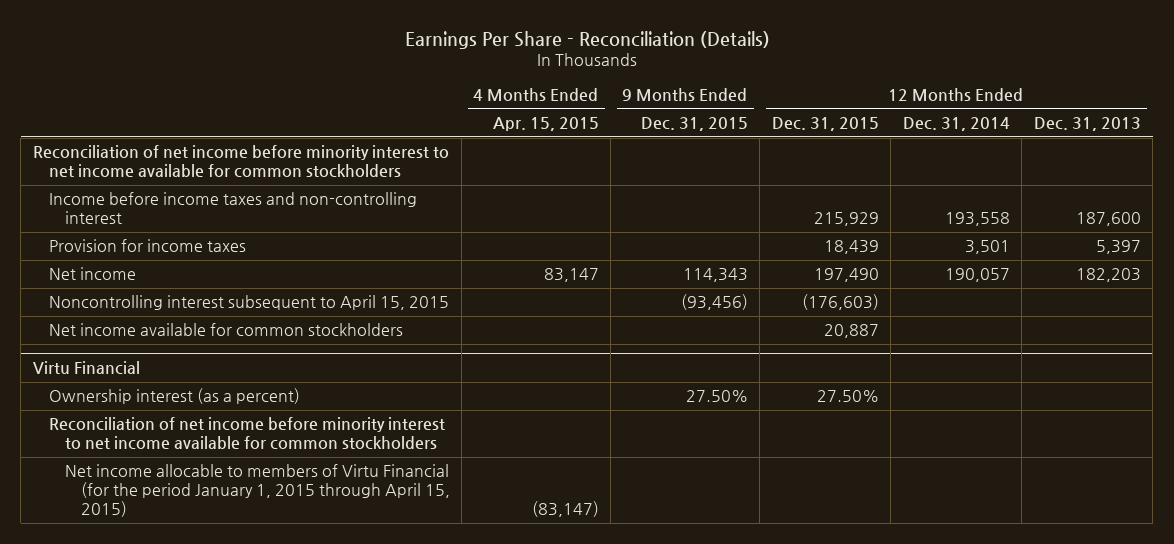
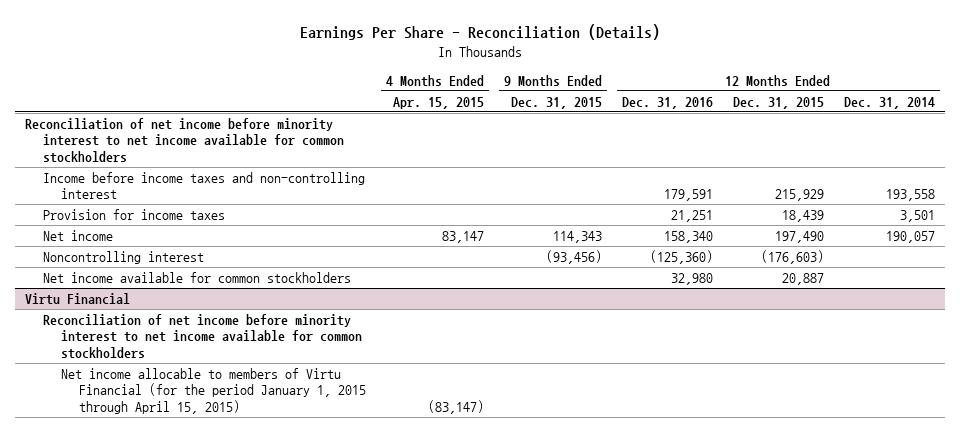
[1033,117,1141,132] Dec. 31, 2013 -> none
none -> [621,96,713,109] Dec. 31, 2016
[48,295,449,311] Noncontrolling interest subsequent to April 15, 2015 -> [42,250,204,264] Noncontrolling interest
[48,388,300,405] Ownership interest (as a percent) -> none

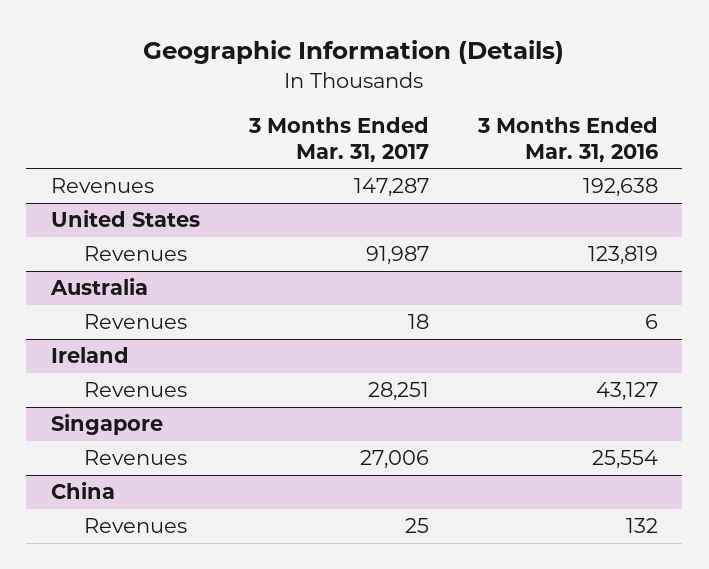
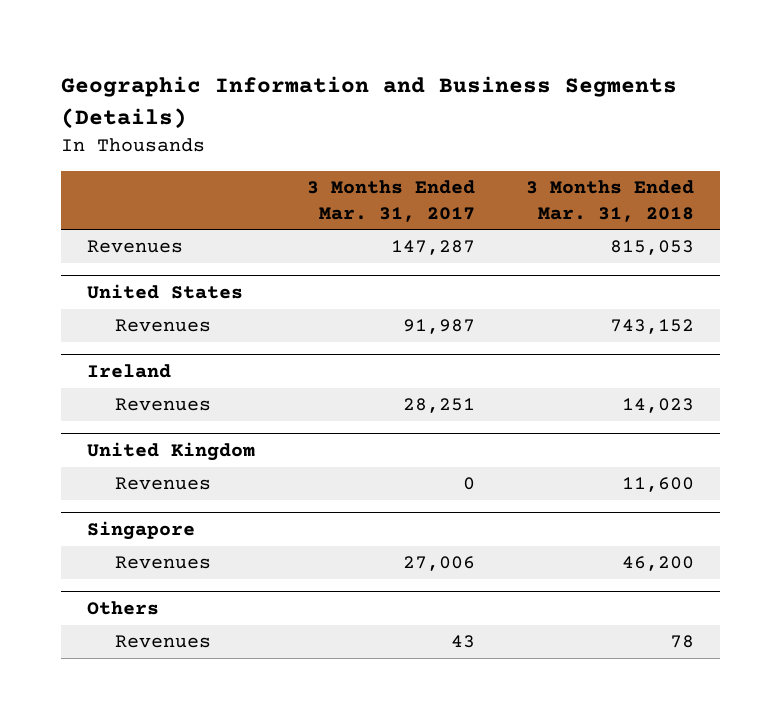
[143,40,565,65] Geographic Information (Details) -> [61,76,678,129] Geographic Information and Business Segments (Details)
[476,117,658,163] 3 Months Ended Mar. 31, 2016 -> none
none -> [526,179,695,222] 3 Months Ended Mar. 31, 2018
[49,278,148,296] Australia -> none
[84,314,188,330] Revenues -> none
none -> [87,442,256,462] United Kingdom
none -> [115,477,212,491] Revenues
[50,482,115,500] China -> none
none -> [87,601,160,616] Others
[404,518,429,534] 25 -> [450,635,475,649] 43

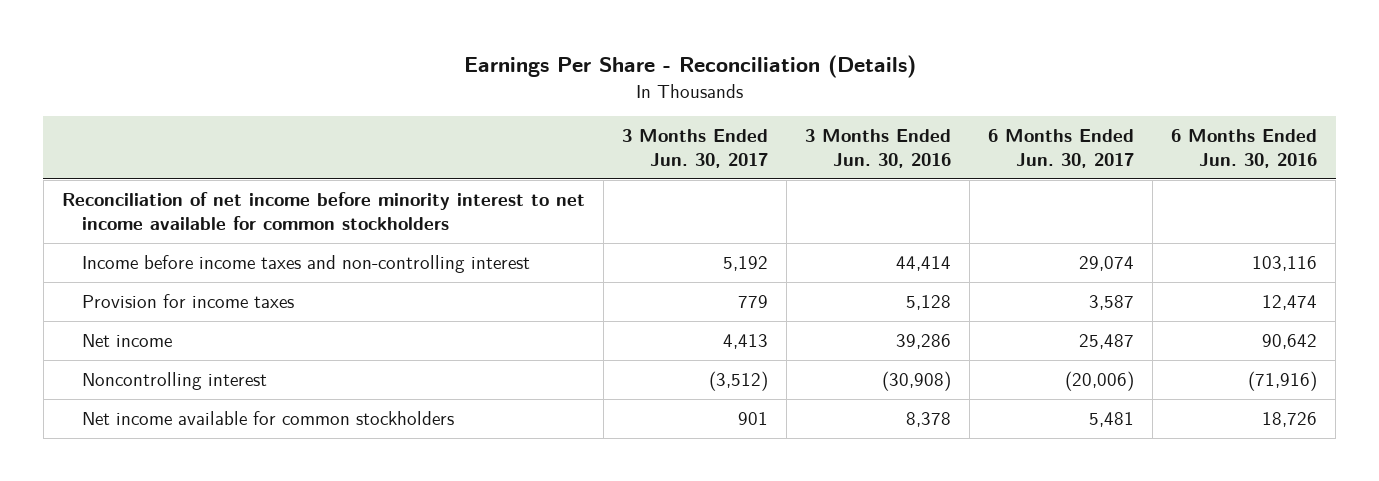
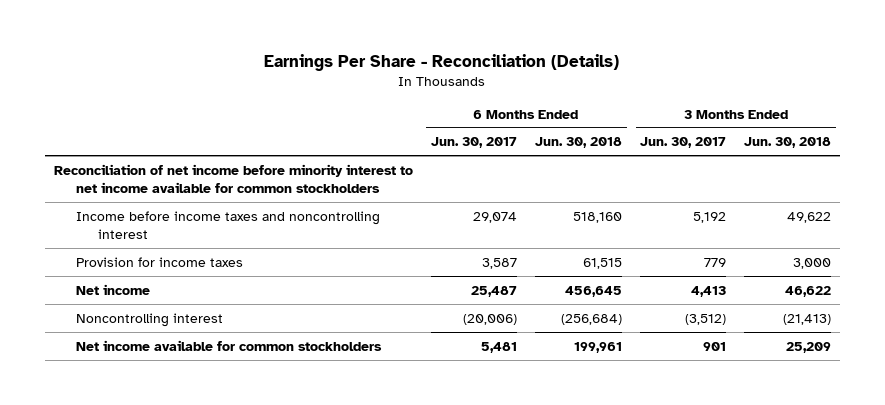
[805,129,952,169] 3 Months Ended Jun. 30, 2016 -> none
[1171,129,1318,169] 6 Months Ended Jun. 30, 2016 -> none
none -> [534,137,622,149] Jun. 30, 2018
none -> [744,137,832,149] Jun. 30, 2018
[81,254,530,273] Income before income taxes and non-controlling interest -> [75,210,380,239] Income before income taxes and noncontrolling interest

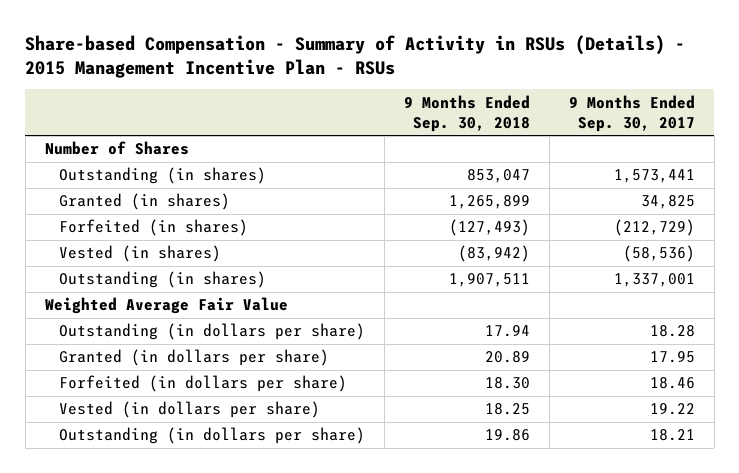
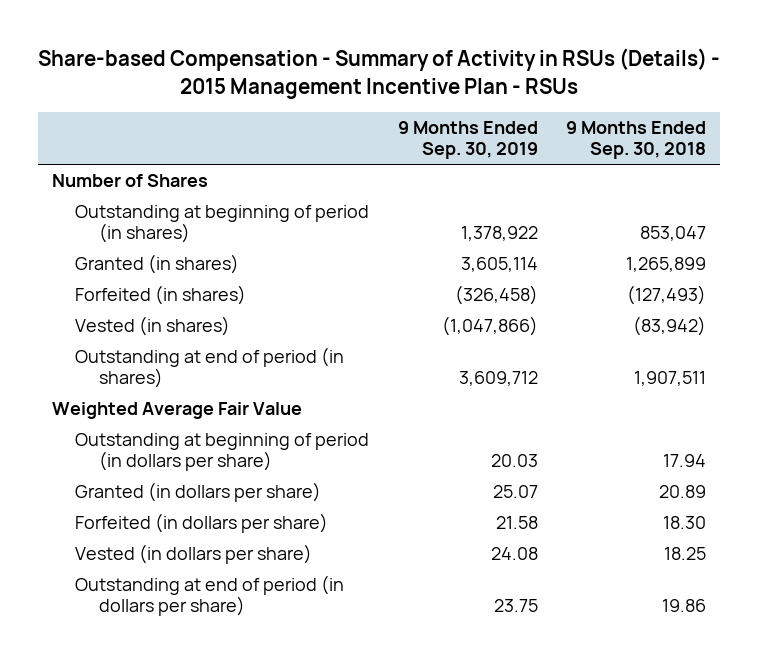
[568,94,695,132] 9 Months Ended Sep. 30, 2017 -> none
none -> [397,120,538,160] 9 Months Ended Sep. 30, 2019
[59,167,267,185] Outstanding (in shares) -> [75,205,370,244] Outstanding at beginning of period (in shares)
[59,271,267,289] Outstanding (in shares) -> [75,347,345,389] Outstanding at end of period (in shares)
[59,323,366,341] Outstanding (in dollars per share) -> [75,433,370,472] Outstanding at beginning of period (in dollars per share)
[59,427,366,445] Outstanding (in dollars per share) -> [75,575,345,617] Outstanding at end of period (in dollars per share)

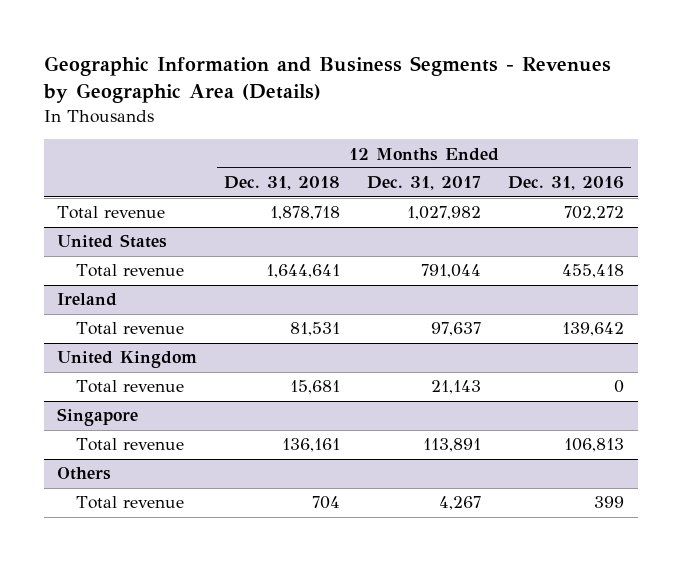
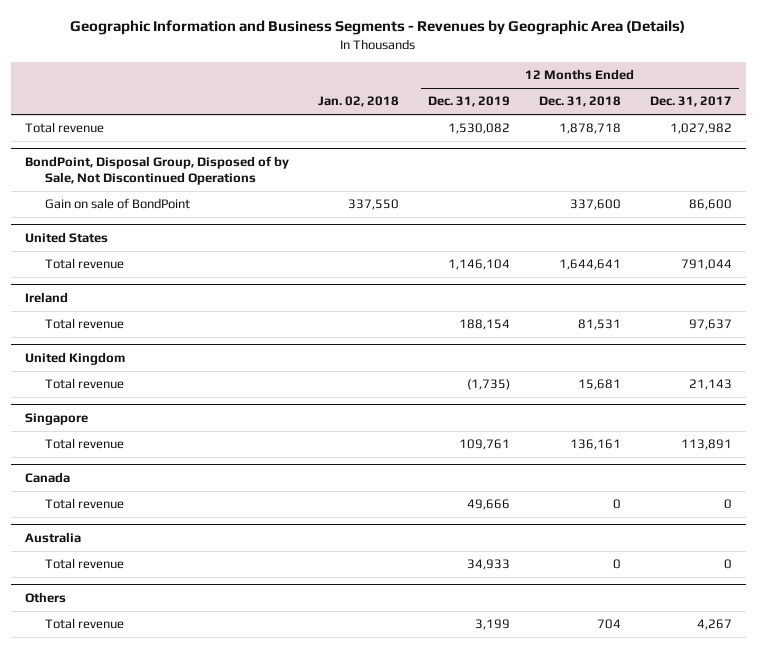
[508,176,625,191] Dec. 31, 2016 -> none
none -> [317,96,399,108] Jan. 02, 2018
none -> [427,96,510,108] Dec. 31, 2019
none -> [25,156,290,186] BondPoint, Disposal Group, Disposed of by Sale, Not Discontinued Operations
none -> [44,198,190,210] Gain on sale of BondPoint
none -> [25,472,71,484] Canada
none -> [44,498,124,510] Total revenue
none -> [25,532,82,544] Australia
none -> [44,558,124,570] Total revenue

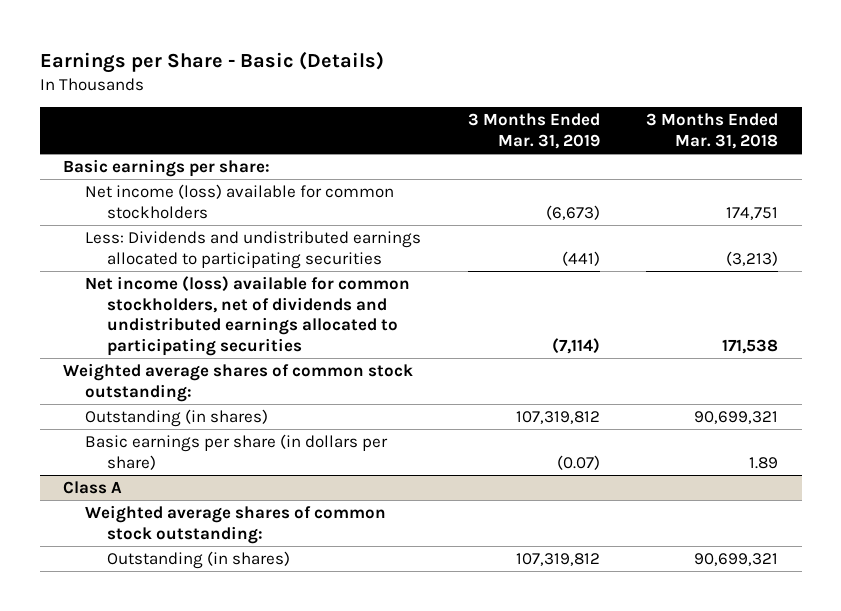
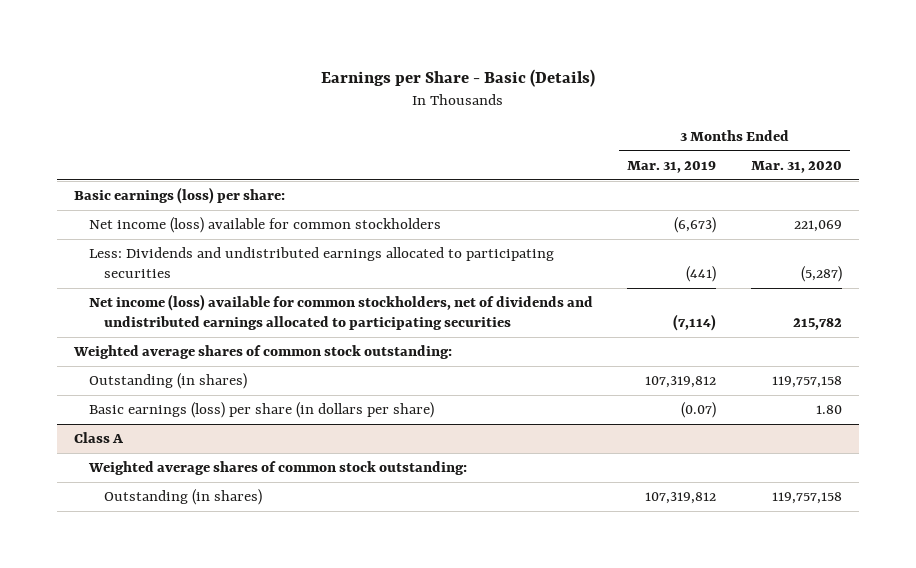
[646,113,779,149] 3 Months Ended Mar. 31, 2018 -> none
none -> [750,161,842,174] Mar. 31, 2020
[63,159,271,178] Basic earnings per share: -> [73,187,285,205] Basic earnings (loss) per share:
[85,434,389,470] Basic earnings per share (in dollars per share) -> [89,402,435,419] Basic earnings (loss) per share (in dollars per share)

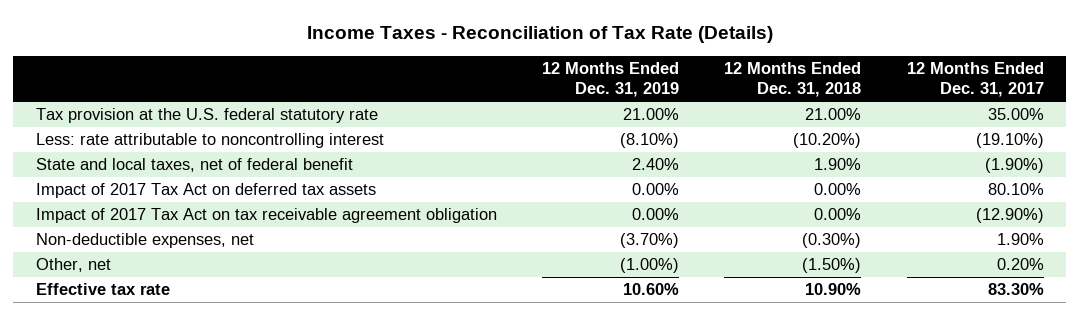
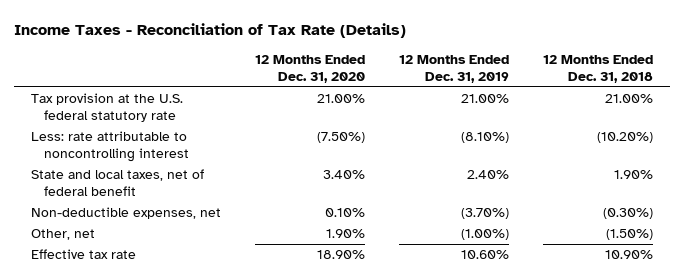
[906,62,1044,98] 12 Months Ended Dec. 31, 2017 -> none
none -> [254,54,365,84] 12 Months Ended Dec. 31, 2020
[35,183,376,199] Impact of 2017 Tax Act on deferred tax assets -> none
[35,208,497,224] Impact of 2017 Tax Act on tax receivable agreement obligation -> none

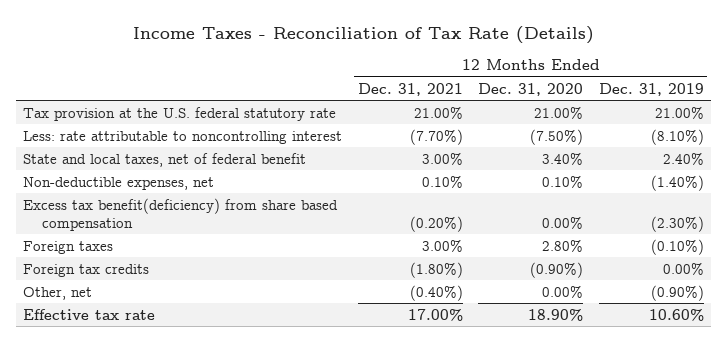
[542,54,653,84] 12 Months Ended Dec. 31, 2018 -> none
none -> [357,82,463,96] Dec. 31, 2021
[460,208,509,220] (3.70%) -> [650,174,704,191] (1.40%)
none -> [23,197,339,231] Excess tax benefit(deficiency) from share based compensation
none -> [23,240,114,254] Foreign taxes
none -> [23,263,150,277] Foreign tax credits
[325,229,365,239] 1.90% -> [542,284,584,298] 0.00%
[460,229,509,241] (1.00%) -> [650,284,704,301] (0.90%)

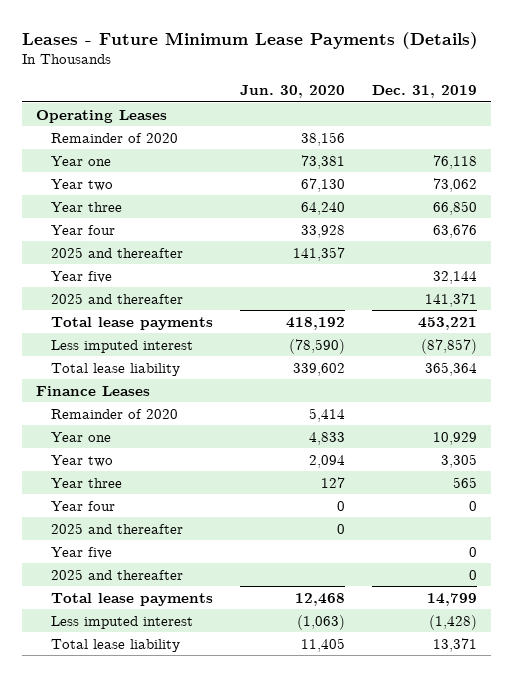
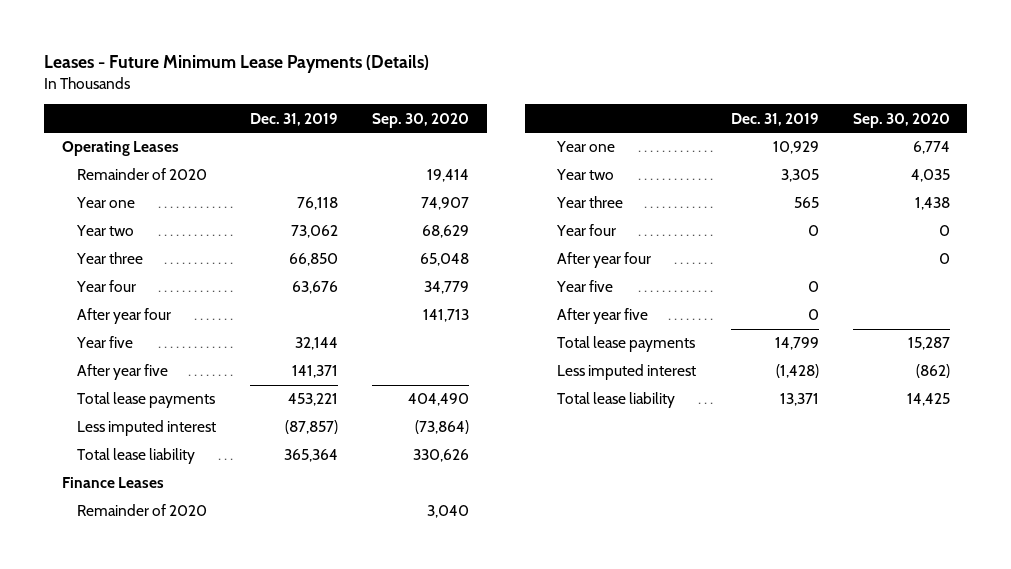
[240,85,346,99] Jun. 30, 2020 -> none
none -> [372,112,470,128] Sep. 30, 2020
[51,246,184,258] 2025 and thereafter -> [76,308,171,325] After year four
[51,292,184,304] 2025 and thereafter -> [76,364,168,381] After year five
[51,522,184,534] 2025 and thereafter -> [557,252,652,269] After year four
[51,568,184,580] 2025 and thereafter -> [557,308,649,325] After year five

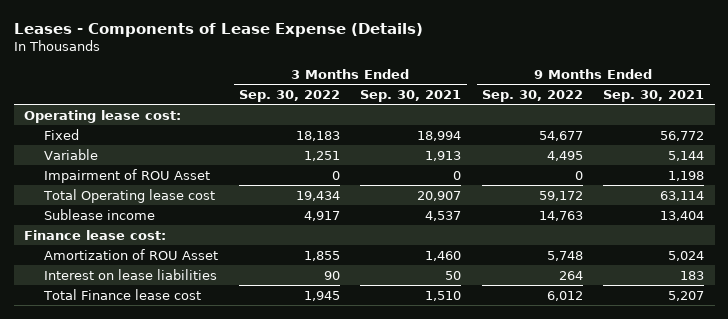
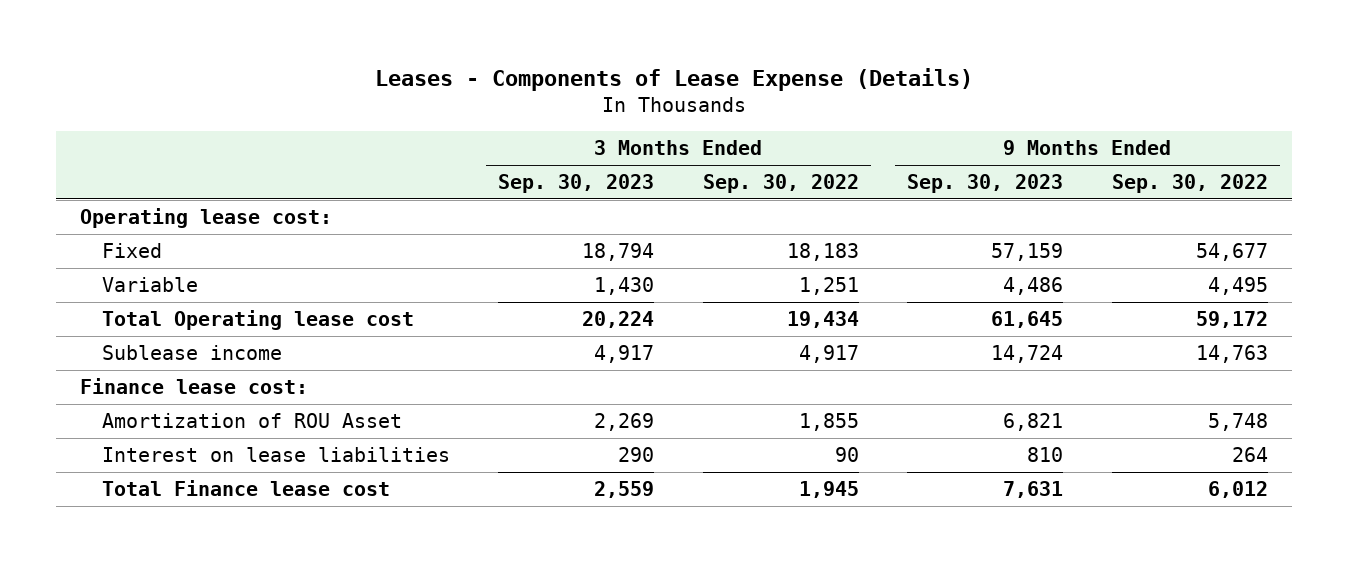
[360,89,462,102] Sep. 30, 2021 -> none
[603,89,705,102] Sep. 30, 2021 -> none
none -> [498,174,655,194] Sep. 30, 2023
none -> [907,174,1064,194] Sep. 30, 2023
[44,168,211,183] Impairment of ROU Asset -> none

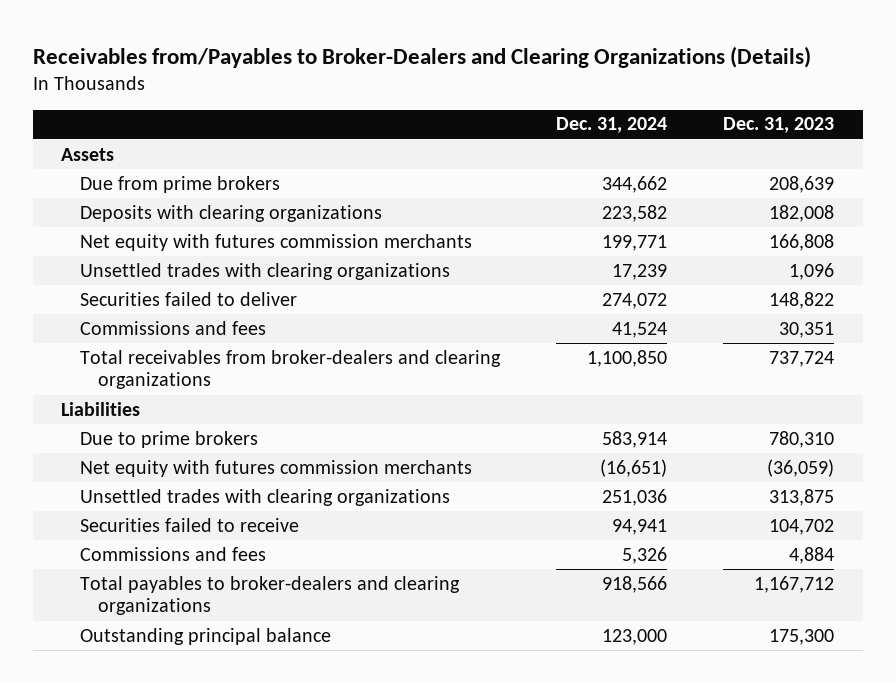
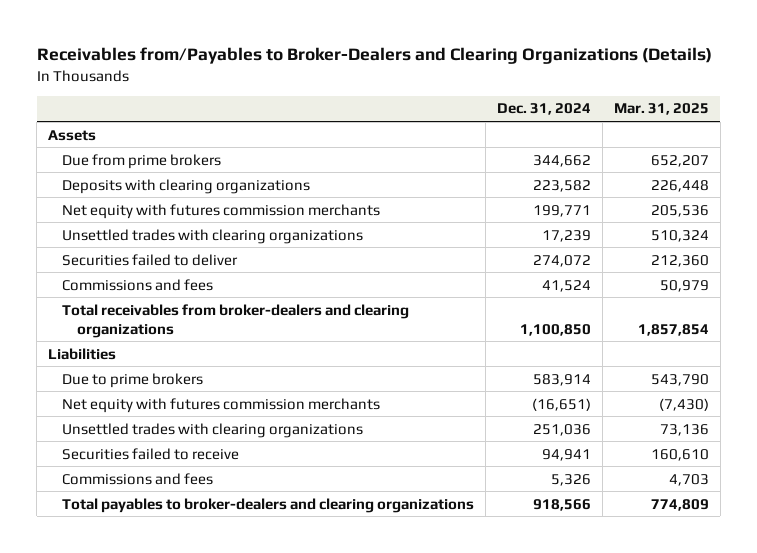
[723,117,835,134] Dec. 31, 2023 -> none
none -> [614,103,710,116] Mar. 31, 2025
[79,627,331,645] Outstanding principal balance -> none

